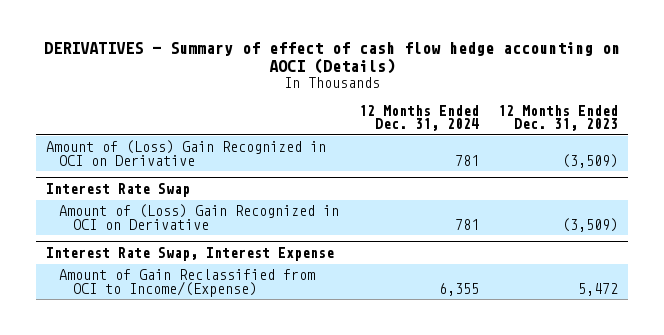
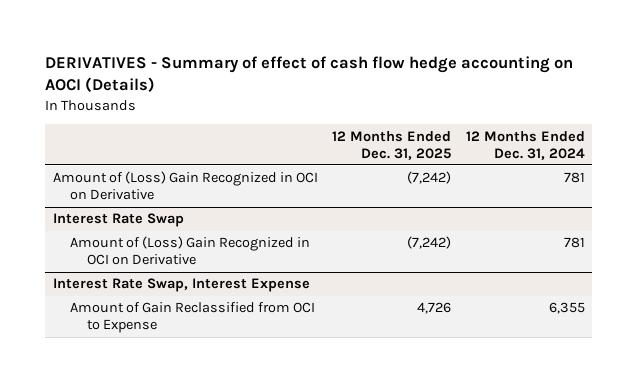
[498,104,619,132] 12 Months Ended Dec. 31, 2023 -> none
none -> [332,130,452,160] 12 Months Ended Dec. 31, 2025
[59,269,316,297] Amount of Gain Reclassified from OCI to Income/(Expense) -> [70,302,316,334] Amount of Gain Reclassified from OCI to Expense

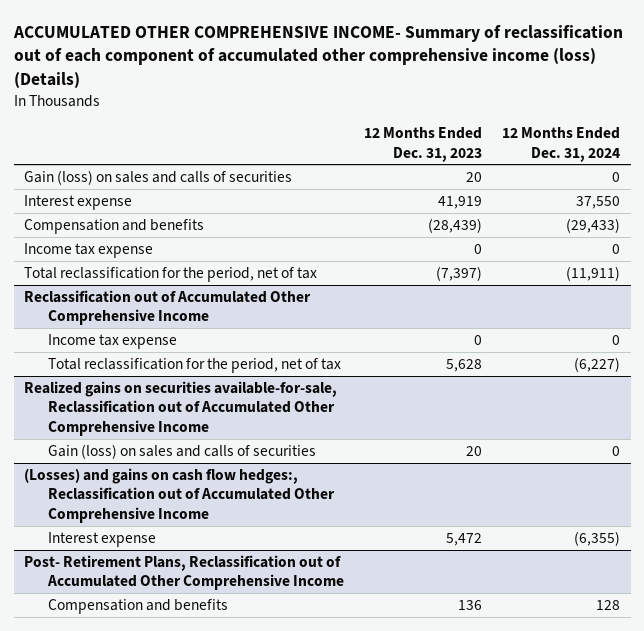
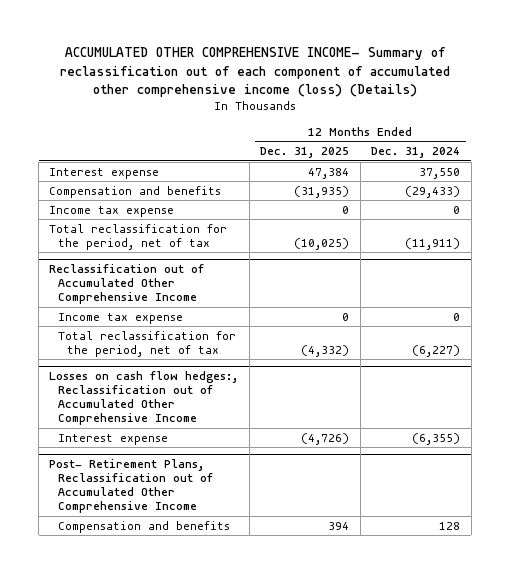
[364,127,483,162] 12 Months Ended Dec. 31, 2023 -> none
none -> [260,147,350,159] Dec. 31, 2025
[24,169,293,185] Gain (loss) on sales and calls of securities -> none
[24,380,338,436] Realized gains on securities available-for-sale, Reclassification out of Accumulated Other Comprehensive Income -> none
[47,443,316,459] Gain (loss) on sales and calls of securities -> none
[24,467,335,523] (Losses) and gains on cash flow hedges:, Reclassification out of Accumulated Other Comprehensive Income -> [49,370,239,426] Losses on cash flow hedges:, Reclassification out of Accumulated Other Comprehensive Income

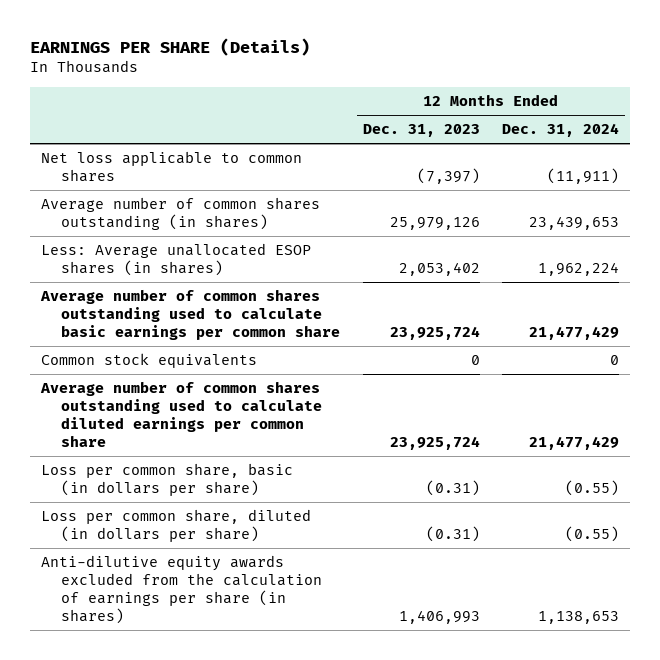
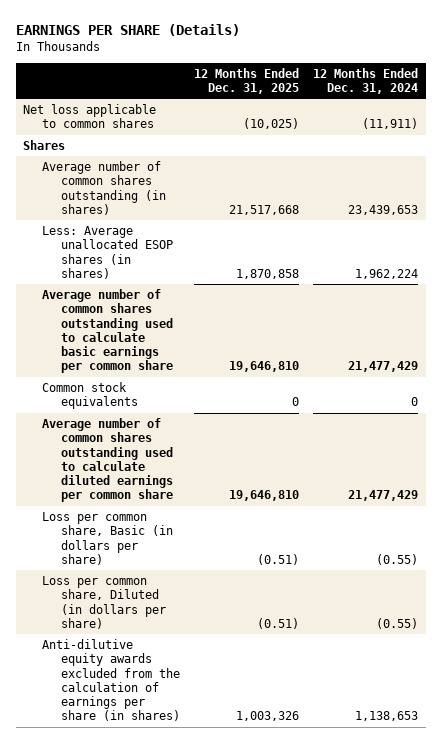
[362,124,480,138] Dec. 31, 2023 -> none
none -> [194,67,300,95] 12 Months Ended Dec. 31, 2025
none -> [23,140,66,151] Shares
[41,463,294,497] Loss per common share, basic (in dollars per share) -> [42,512,173,565] Loss per common share, Basic (in dollars per share)
[41,509,312,543] Loss per common share, diluted (in dollars per share) -> [42,576,166,629] Loss per common share, Diluted (in dollars per share)

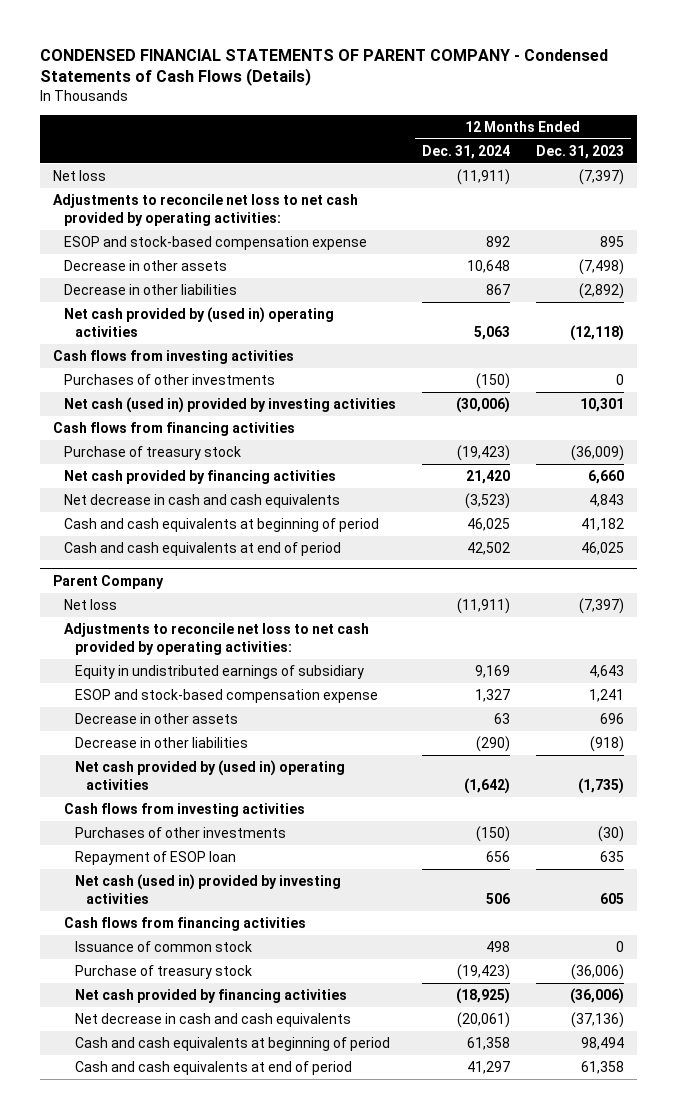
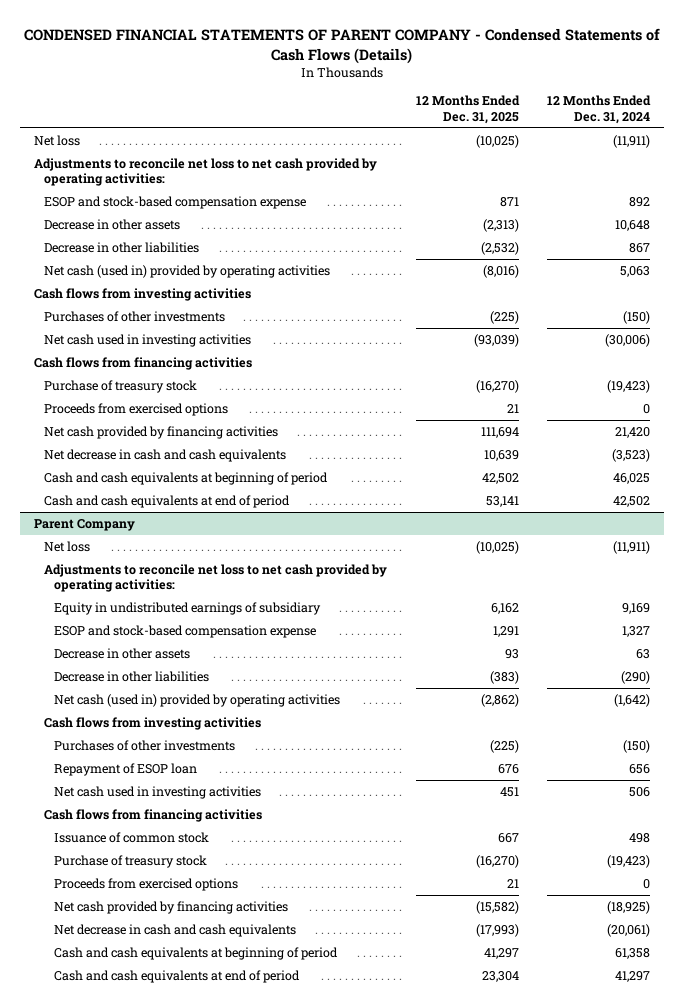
[536,144,625,159] Dec. 31, 2023 -> none
none -> [415,95,520,124] 12 Months Ended Dec. 31, 2025
[63,306,334,337] Net cash provided by (used in) operating activities -> [44,265,331,279] Net cash (used in) provided by operating activities
[63,396,396,413] Net cash (used in) provided by investing activities -> [44,334,252,348] Net cash used in investing activities
none -> [44,403,229,417] Proceeds from exercised options
[74,759,345,790] Net cash provided by (used in) operating activities -> [54,694,341,708] Net cash (used in) provided by operating activities
[74,873,341,904] Net cash (used in) provided by investing activities -> [54,786,262,800] Net cash used in investing activities
none -> [54,878,239,892] Proceeds from exercised options

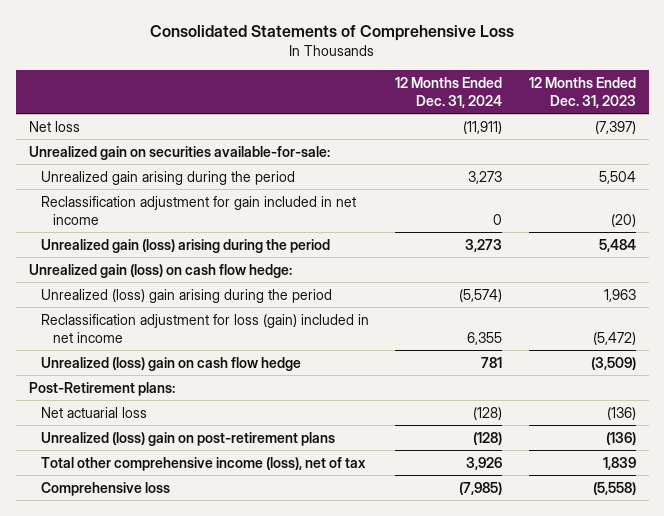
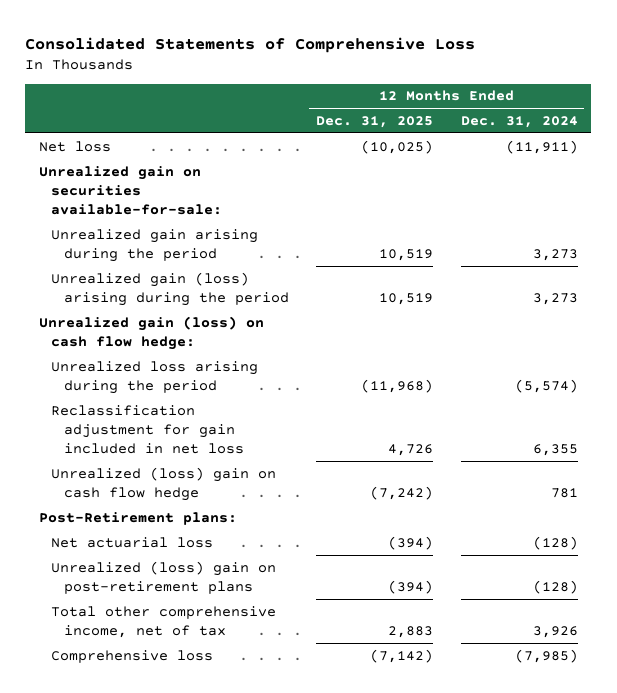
[528,76,636,108] 12 Months Ended Dec. 31, 2023 -> none
none -> [316,115,434,128] Dec. 31, 2025
[40,195,356,225] Reclassification adjustment for gain included in net income -> none
[40,288,332,303] Unrealized (loss) gain arising during the period -> [51,360,259,394] Unrealized loss arising during the period
[40,313,369,343] Reclassification adjustment for loss (gain) included in net income -> [51,404,244,454] Reclassification adjustment for gain included in net loss
[40,456,366,471] Total other comprehensive income (loss), net of tax -> [51,605,277,638] Total other comprehensive income, net of tax

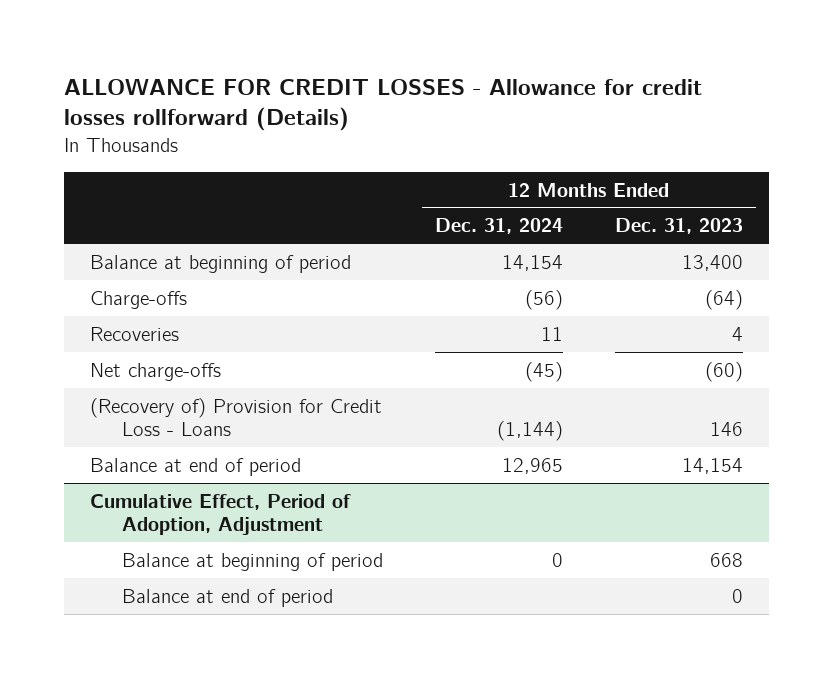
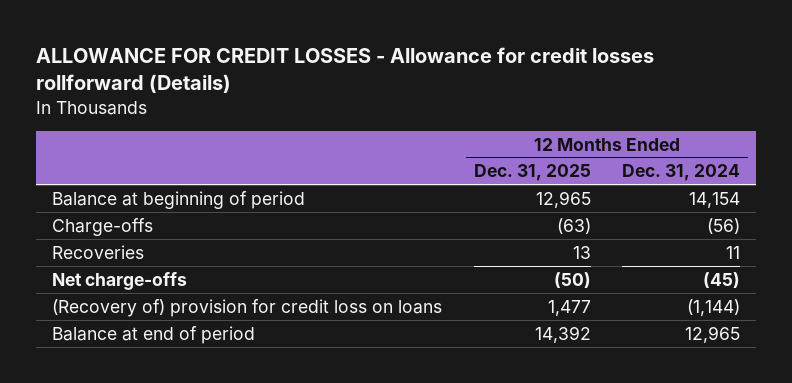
[615,218,744,235] Dec. 31, 2023 -> none
none -> [473,164,591,182] Dec. 31, 2025
[90,397,383,437] (Recovery of) Provision for Credit Loss - Loans -> [51,298,442,317] (Recovery of) provision for credit loss on loans
[90,493,352,536] Cumulative Effect, Period of Adoption, Adjustment -> none
[121,552,383,571] Balance at beginning of period -> none
[121,588,333,607] Balance at end of period -> none

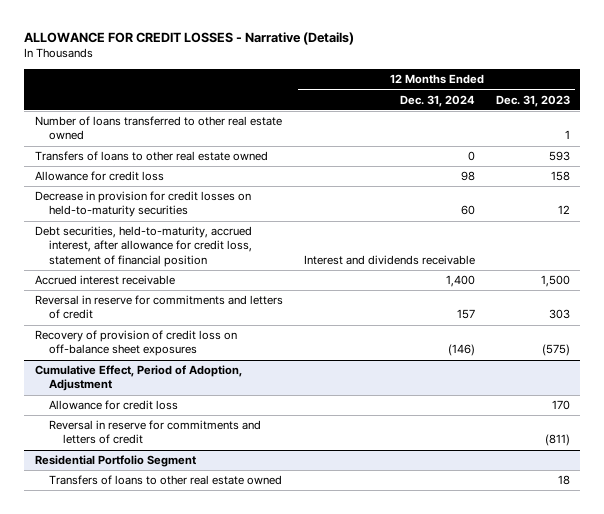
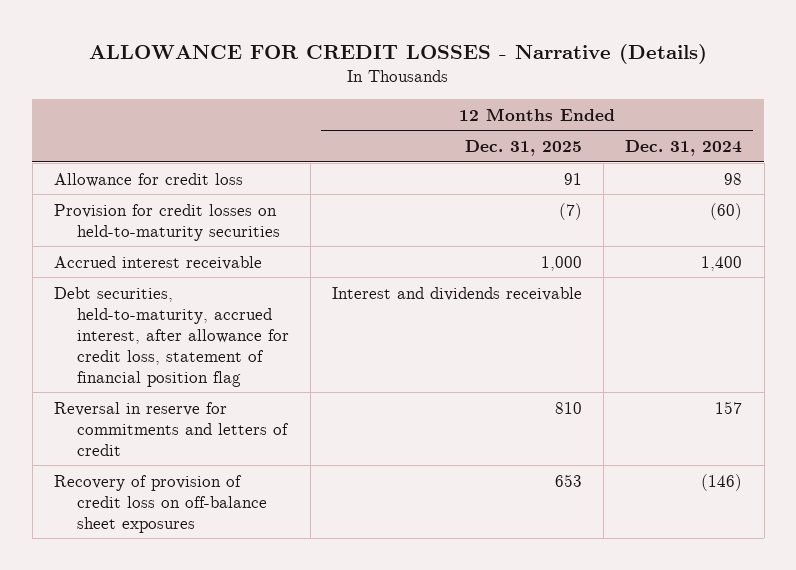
[495,94,570,107] Dec. 31, 2023 -> none
none -> [465,140,583,157] Dec. 31, 2025
[34,116,282,141] Number of loans transferred to other real estate owned -> none
[34,151,268,162] Transfers of loans to other real estate owned -> none
[34,226,252,267] Debt securities, held-to-maturity, accrued interest, after allowance for credit loss, statement of financial position -> none
[34,191,251,218] Decrease in provision for credit losses on held-to-maturity securities -> [53,203,280,241] Provision for credit losses on held-to-maturity securities
[460,205,475,216] 60 -> [710,202,743,220] (60)
none -> [53,286,289,387] Debt securities, held-to-maturity, accrued interest, after allowance for credit loss, statement of financial position flag
[34,365,242,392] Cumulative Effect, Period of Adoption, Adjustment -> none
[48,400,178,411] Allowance for credit loss -> none
[48,420,261,445] Reversal in reserve for commitments and letters of credit -> none
[34,455,196,468] Residential Portfolio Segment -> none
[48,475,282,486] Transfers of loans to other real estate owned -> none

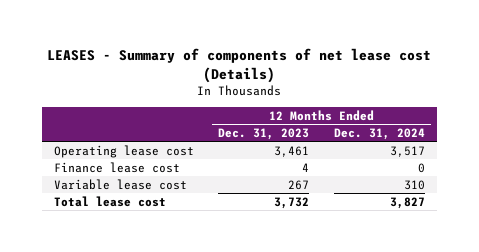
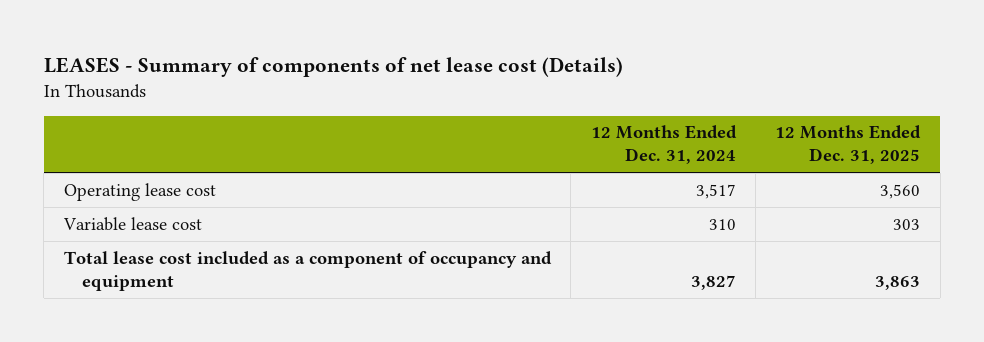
[218,128,310,141] Dec. 31, 2023 -> none
none -> [775,125,922,165] 12 Months Ended Dec. 31, 2025
[54,161,181,173] Finance lease cost -> none
[54,195,167,207] Total lease cost -> [63,250,552,291] Total lease cost included as a component of occupancy and equipment

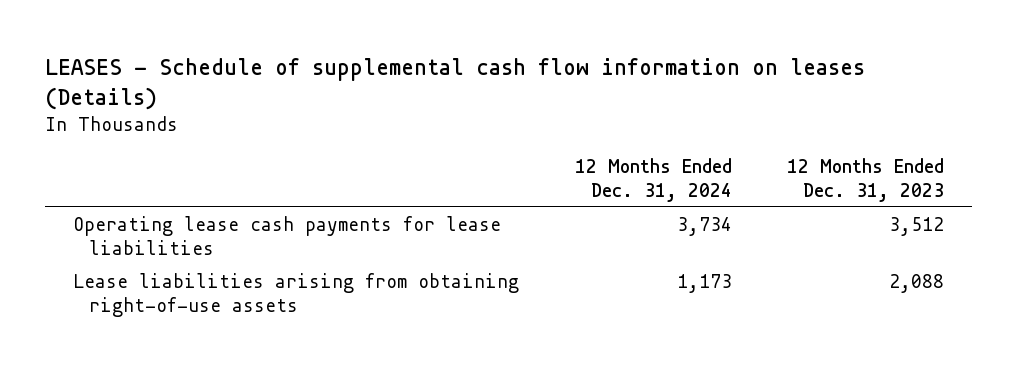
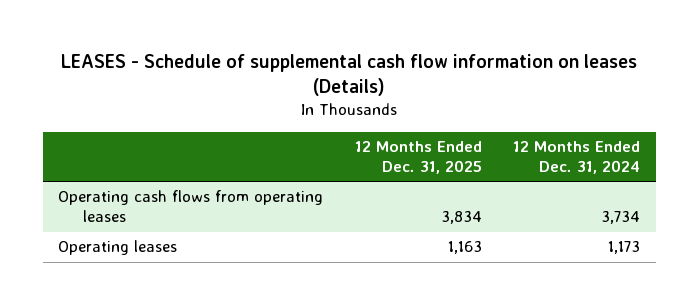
[787,158,945,202] 12 Months Ended Dec. 31, 2023 -> none
none -> [354,141,482,174] 12 Months Ended Dec. 31, 2025
[73,216,502,255] Operating lease cash payments for lease liabilities -> [58,190,324,223] Operating cash flows from operating leases
[73,273,520,317] Lease liabilities arising from obtaining right-of-use assets -> [58,240,178,256] Operating leases

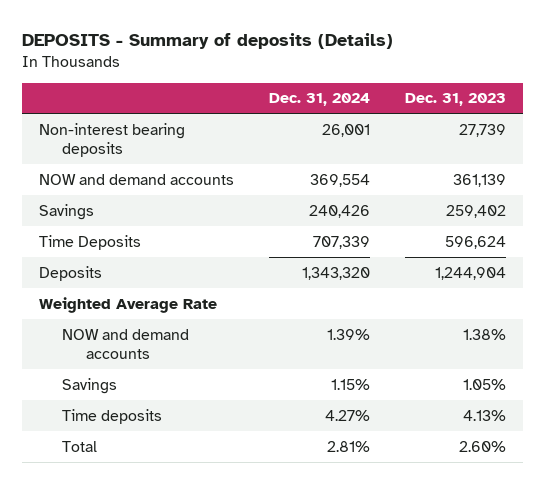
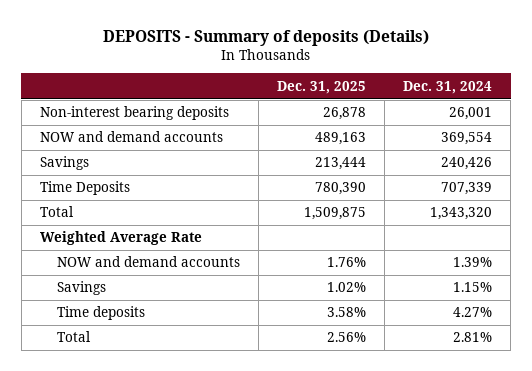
[404,93,506,107] Dec. 31, 2023 -> none
none -> [276,80,366,94] Dec. 31, 2025
[39,265,103,281] Deposits -> [40,206,75,218] Total

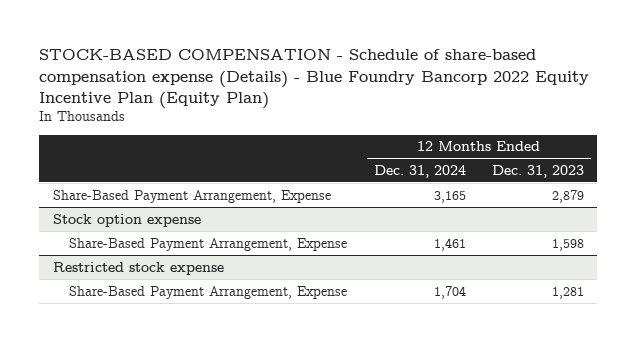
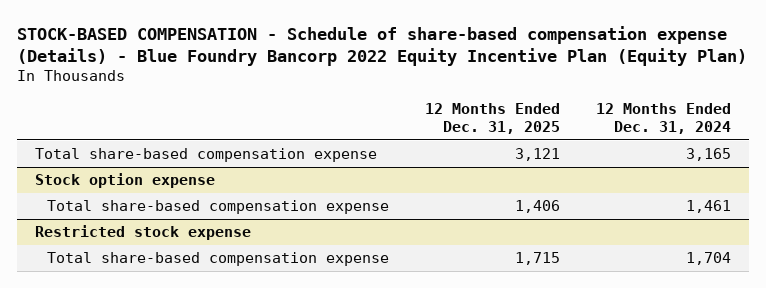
[492,164,585,178] Dec. 31, 2023 -> none
none -> [424,103,560,135] 12 Months Ended Dec. 31, 2025
[52,189,331,203] Share-Based Payment Arrangement, Expense -> [35,148,378,163] Total share-based compensation expense
[69,237,348,251] Share-Based Payment Arrangement, Expense -> [46,200,389,215] Total share-based compensation expense
[69,285,348,299] Share-Based Payment Arrangement, Expense -> [46,252,389,267] Total share-based compensation expense

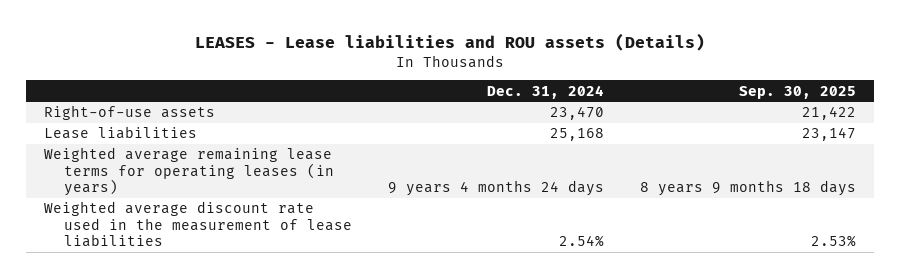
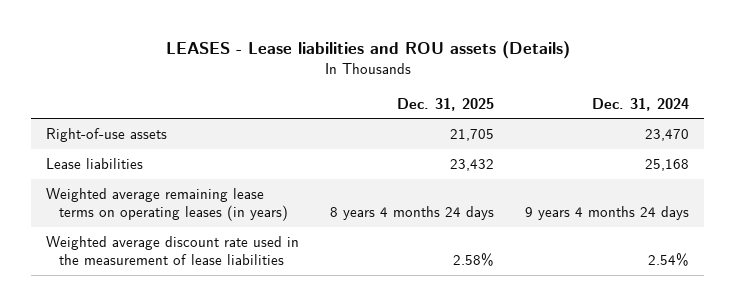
[739,85,857,99] Sep. 30, 2025 -> none
none -> [397,97,495,111] Dec. 31, 2025
[44,147,335,196] Weighted average remaining lease terms for operating leases (in years) -> [46,187,288,222] Weighted average remaining lease terms on operating leases (in years)

